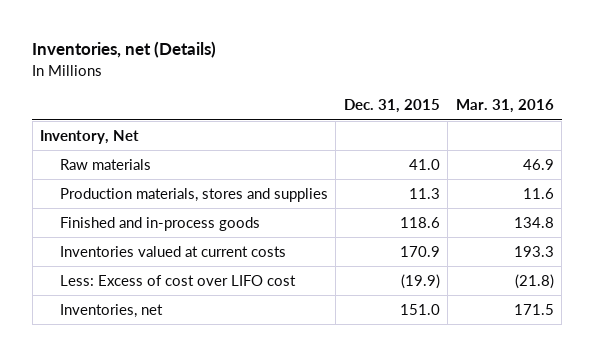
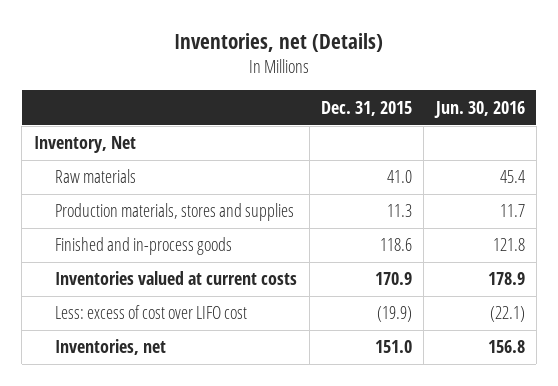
[455,99,554,114] Mar. 31, 2016 -> none
none -> [433,100,525,118] Jun. 30, 2016
[59,274,296,286] Less: Excess of cost over LIFO cost -> [55,305,248,320] Less: excess of cost over LIFO cost

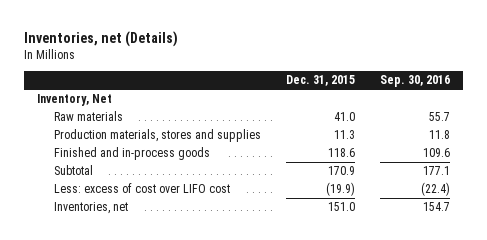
[433,100,525,118] Jun. 30, 2016 -> none
none -> [380,75,451,88] Sep. 30, 2016
[55,271,298,286] Inventories valued at current costs -> [53,165,93,176] Subtotal

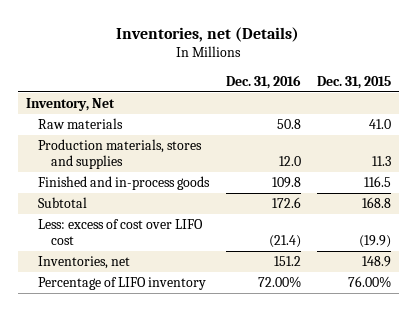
[380,75,451,88] Sep. 30, 2016 -> none
none -> [225,74,301,89] Dec. 31, 2016
[327,148,355,158] 118.6 -> [364,176,392,188] 116.5
[327,166,355,176] 170.9 -> [362,197,392,209] 168.8
[327,202,355,212] 151.0 -> [362,256,392,268] 148.9
none -> [38,277,207,291] Percentage of LIFO inventory

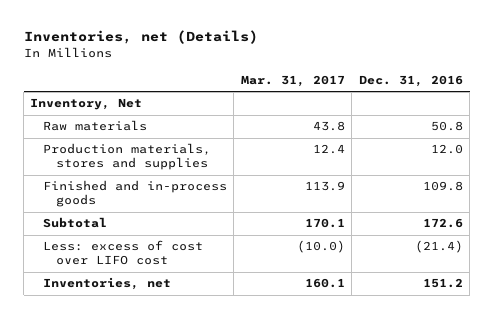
[317,75,392,89] Dec. 31, 2015 -> none
none -> [240,74,345,87] Mar. 31, 2017
[38,277,207,291] Percentage of LIFO inventory -> none

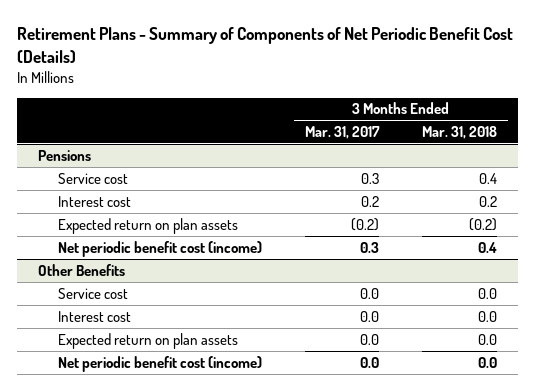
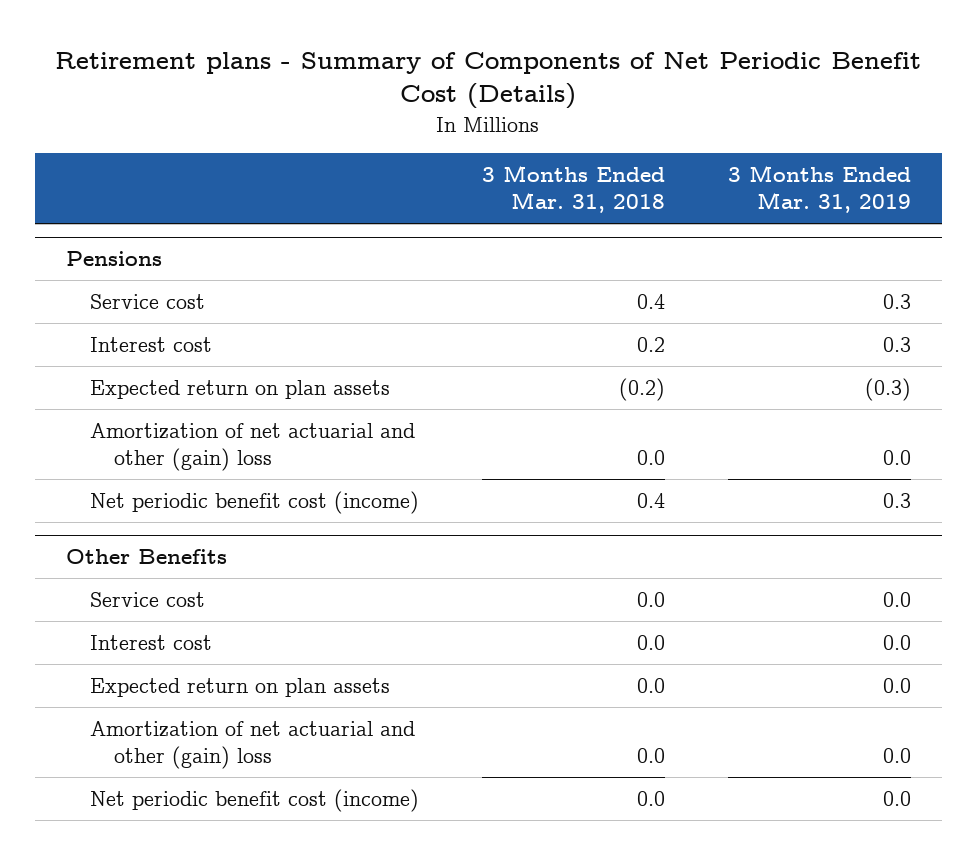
[16,26,513,63] Retirement Plans - Summary of Components of Net Periodic Benefit Cost (Details) -> [55,51,922,110] Retirement plans - Summary of Components of Net Periodic Benefit Cost (Details)
[304,126,380,140] Mar. 31, 2017 -> none
none -> [727,165,911,214] 3 Months Ended Mar. 31, 2019
none -> [90,422,416,472] Amortization of net actuarial and other (gain) loss
none -> [90,720,416,770] Amortization of net actuarial and other (gain) loss

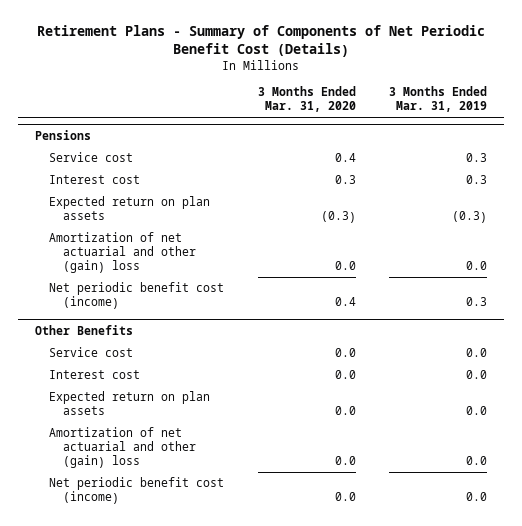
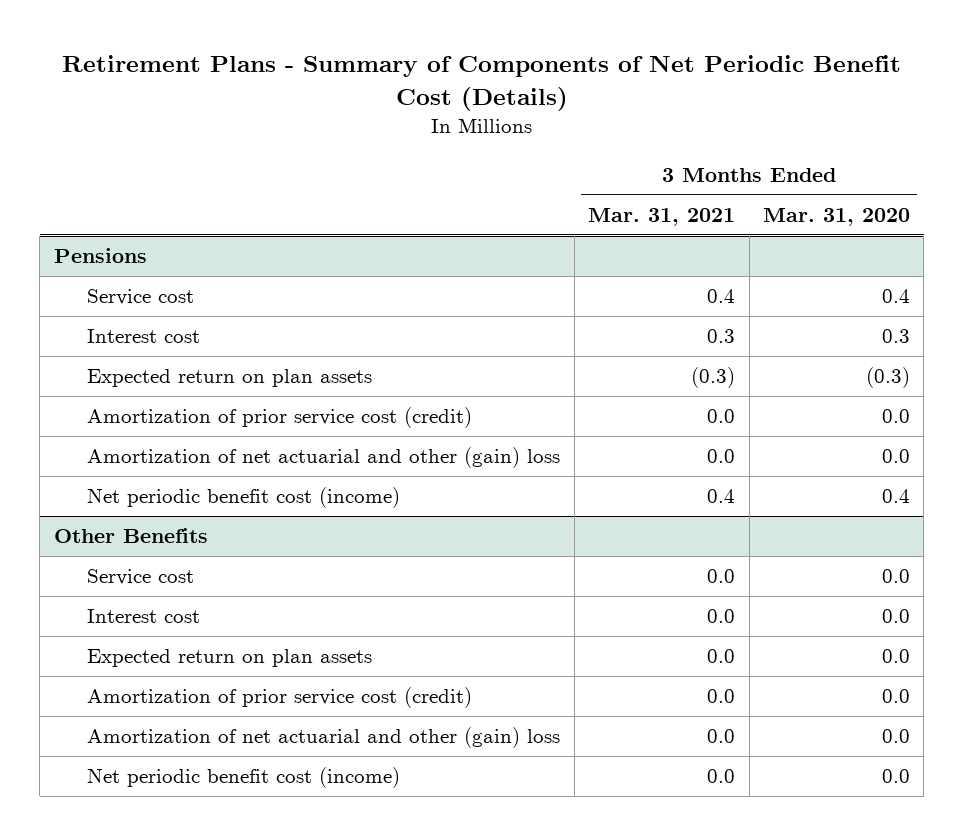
[389,86,488,113] 3 Months Ended Mar. 31, 2019 -> none
none -> [588,208,736,227] Mar. 31, 2021
none -> [87,407,473,429] Amortization of prior service cost (credit)
none -> [87,687,473,709] Amortization of prior service cost (credit)

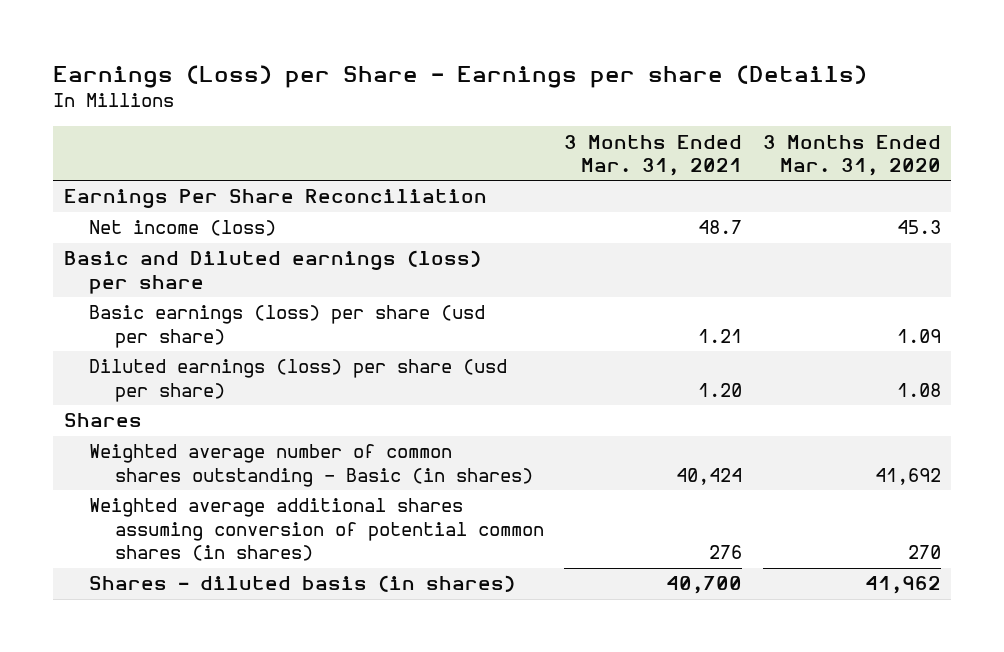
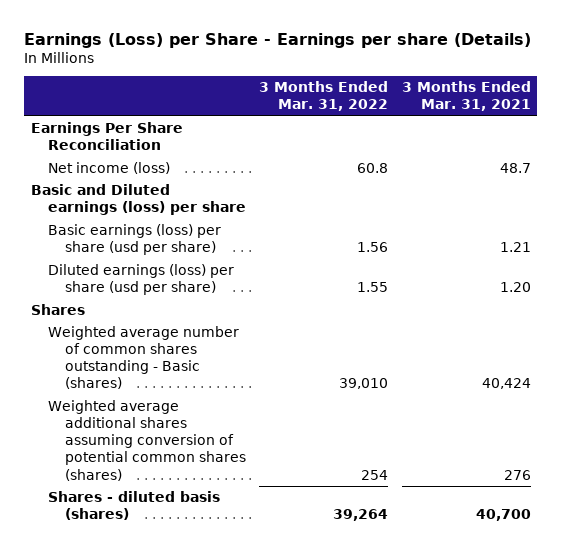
[762,134,941,176] 3 Months Ended Mar. 31, 2020 -> none
none -> [259,81,389,112] 3 Months Ended Mar. 31, 2022
[89,444,534,487] Weighted average number of common shares outstanding - Basic (in shares) -> [47,326,239,390] Weighted average number of common shares outstanding - Basic (shares)
[89,498,545,562] Weighted average additional shares assuming conversion of potential common shares (in shares) -> [47,400,246,481] Weighted average additional shares assuming conversion of potential common shares (shares)
[89,575,516,593] Shares - diluted basis (in shares) -> [47,491,220,521] Shares - diluted basis (shares)

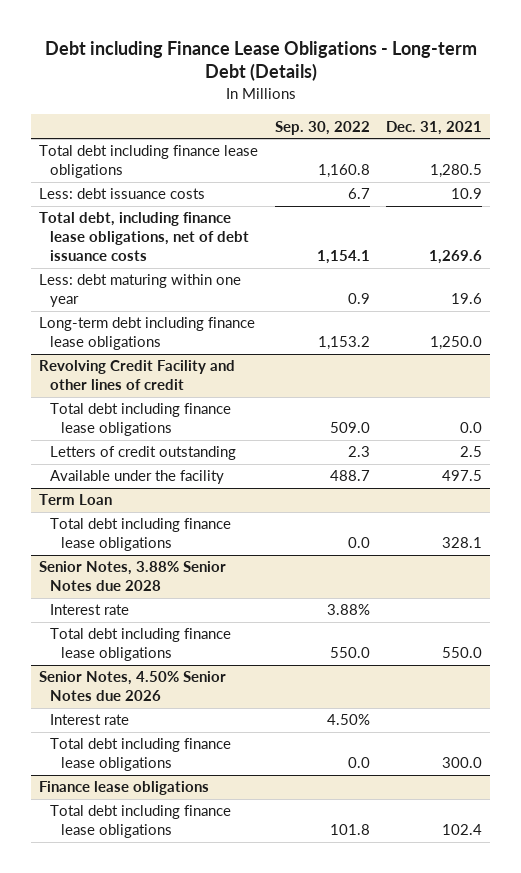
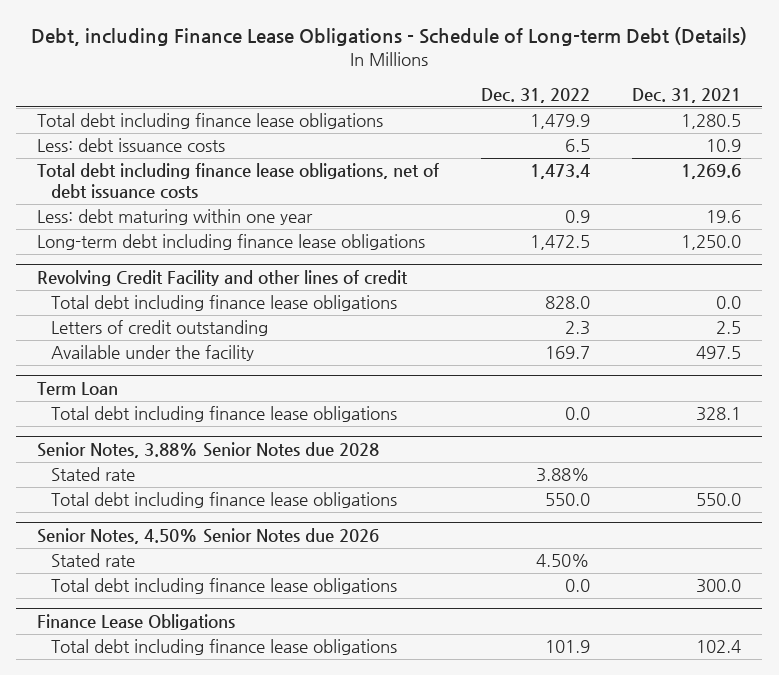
[44,40,477,82] Debt including Finance Lease Obligations - Long-term Debt (Details) -> [31,27,748,47] Debt, including Finance Lease Obligations - Schedule of Long-term Debt (Details)
[274,120,370,135] Sep. 30, 2022 -> none
none -> [481,88,591,104] Dec. 31, 2022
[39,212,250,262] Total debt, including finance lease obligations, net of debt issuance costs -> [37,163,440,200] Total debt including finance lease obligations, net of debt issuance costs
[50,604,130,616] Interest rate -> none
none -> [50,467,135,482] Stated rate
[50,714,130,726] Interest rate -> none
none -> [50,553,135,568] Stated rate
[39,781,210,796] Finance lease obligations -> [37,613,236,630] Finance Lease Obligations

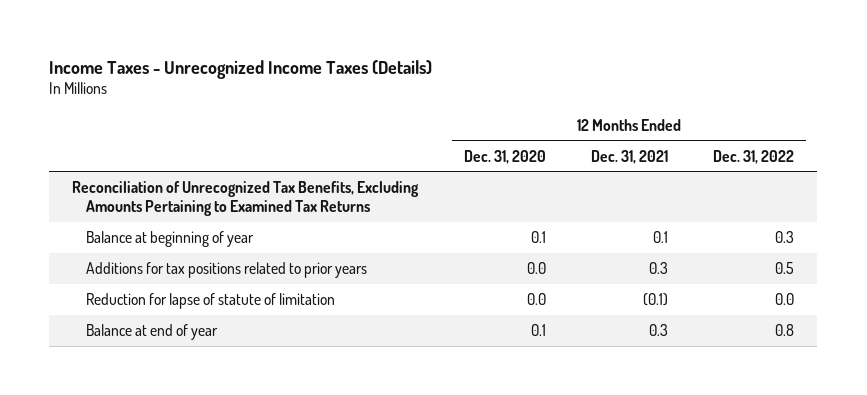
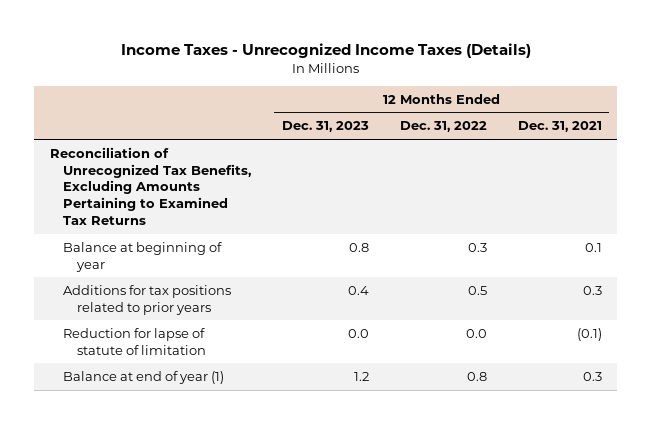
[463,149,546,164] Dec. 31, 2020 -> none
none -> [282,121,370,133] Dec. 31, 2023
[85,323,218,340] Balance at end of year -> [63,370,225,384] Balance at end of year (1)

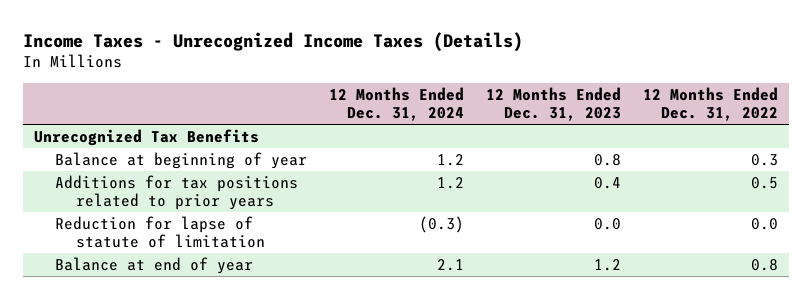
[517,121,602,133] Dec. 31, 2021 -> none
none -> [329,86,465,122] 12 Months Ended Dec. 31, 2024
[49,146,252,226] Reconciliation of Unrecognized Tax Benefits, Excluding Amounts Pertaining to Examined Tax Returns -> [33,128,259,146] Unrecognized Tax Benefits
[63,370,225,384] Balance at end of year (1) -> [55,256,254,274] Balance at end of year

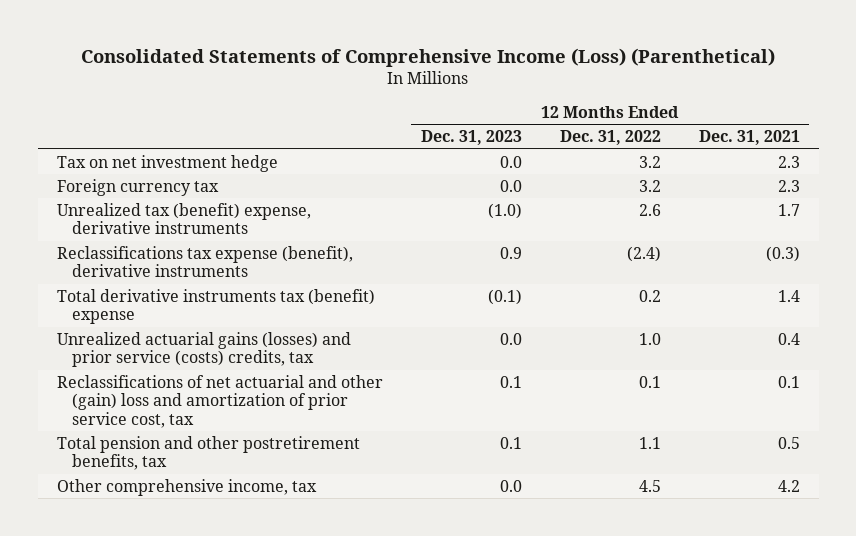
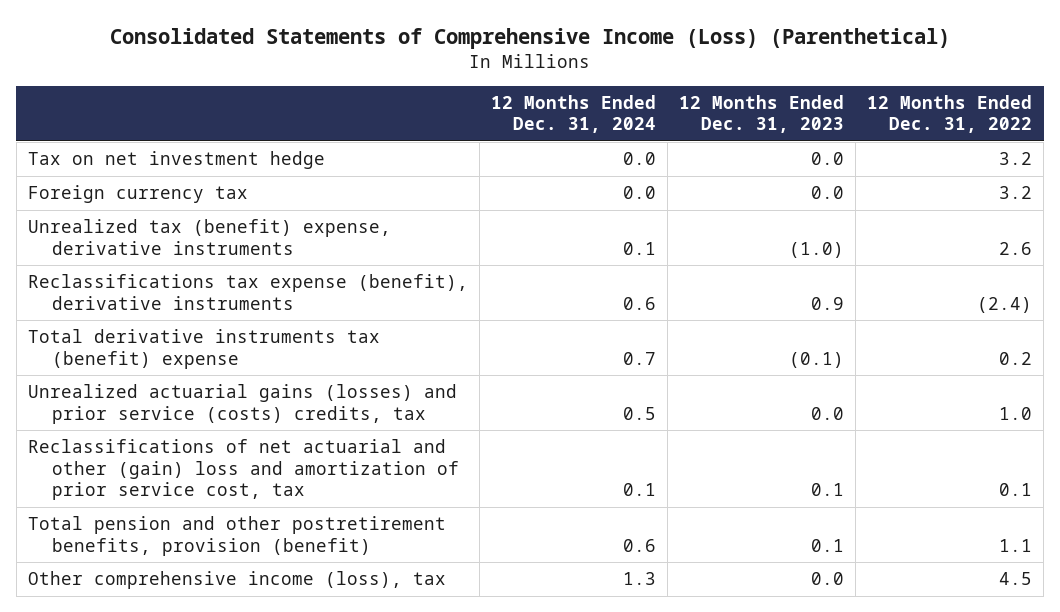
[698,130,800,146] Dec. 31, 2021 -> none
none -> [490,94,656,134] 12 Months Ended Dec. 31, 2024
[56,435,360,471] Total pension and other postretirement benefits, tax -> [27,516,446,556] Total pension and other postretirement benefits, provision (benefit)
[56,478,317,496] Other comprehensive income, tax -> [27,571,446,590] Other comprehensive income (loss), tax

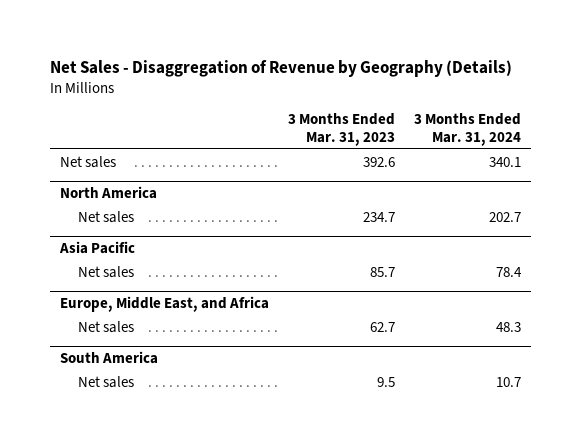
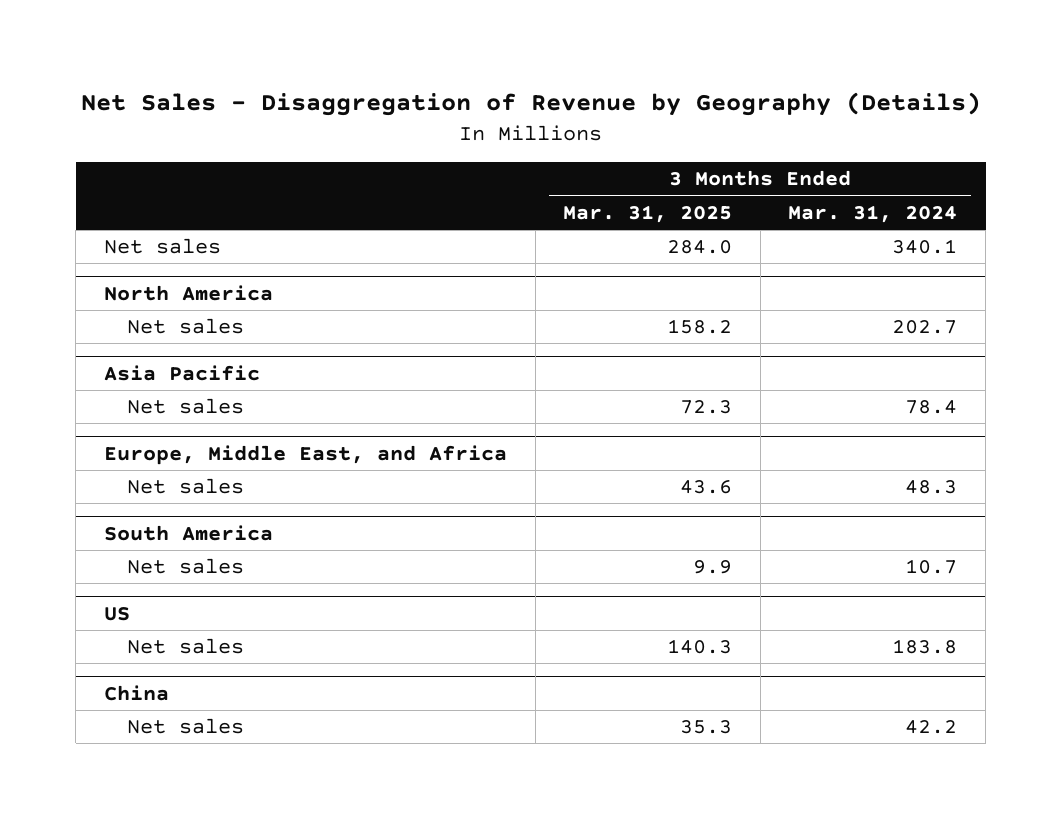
[288,113,396,146] 3 Months Ended Mar. 31, 2023 -> none
none -> [563,204,733,223] Mar. 31, 2025
none -> [104,606,131,621] US
none -> [126,638,244,655] Net sales
none -> [104,684,170,701] China
none -> [126,718,244,735] Net sales

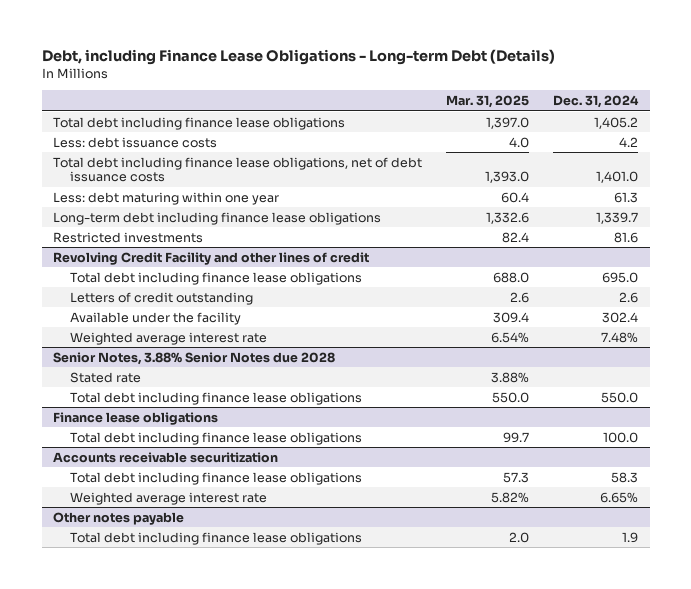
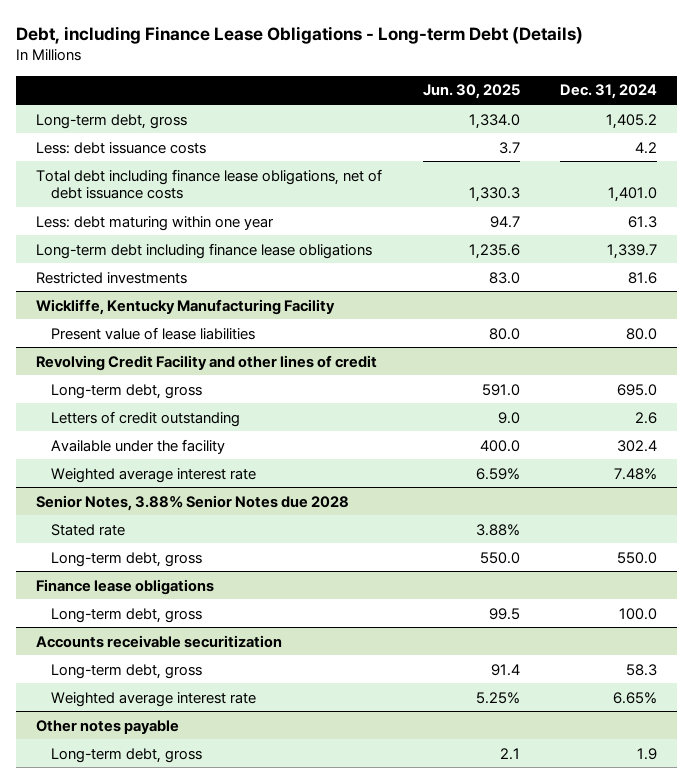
[446,95,530,109] Mar. 31, 2025 -> none
none -> [422,84,520,100] Jun. 30, 2025
[53,116,346,130] Total debt including finance lease obligations -> [36,113,188,129] Long-term debt, gross
none -> [36,298,336,315] Wickliffe, Kentucky Manufacturing Facility
none -> [51,326,256,340] Present value of lease liabilities
[70,271,363,285] Total debt including finance lease obligations -> [51,383,203,399] Long-term debt, gross
[70,391,363,405] Total debt including finance lease obligations -> [51,551,203,567] Long-term debt, gross
[70,431,363,445] Total debt including finance lease obligations -> [51,607,203,623] Long-term debt, gross
[70,471,363,485] Total debt including finance lease obligations -> [51,663,203,679] Long-term debt, gross
[70,531,363,545] Total debt including finance lease obligations -> [51,747,203,763] Long-term debt, gross

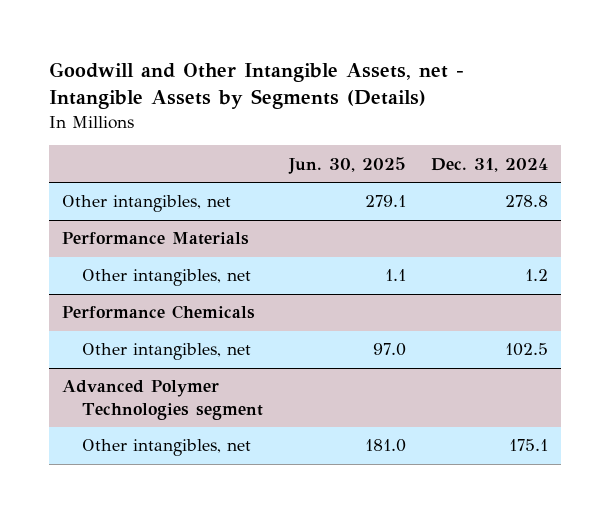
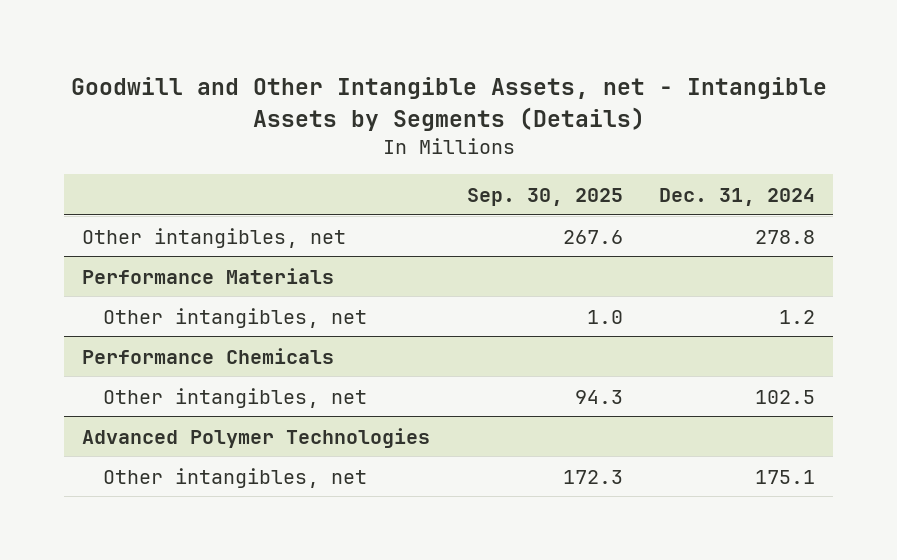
[287,156,406,174] Jun. 30, 2025 -> none
none -> [466,187,623,206] Sep. 30, 2025
[62,380,263,421] Advanced Polymer Technologies segment -> [82,427,431,448] Advanced Polymer Technologies

